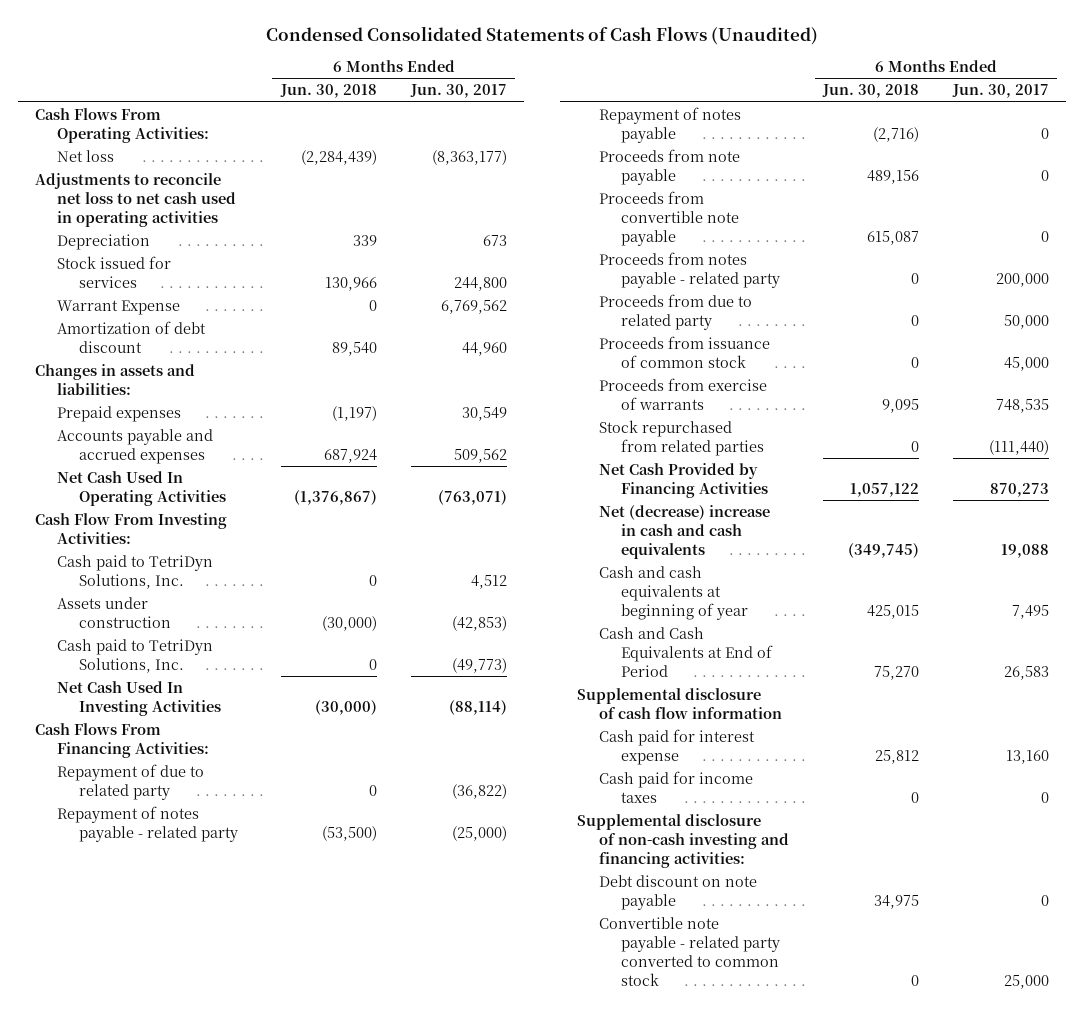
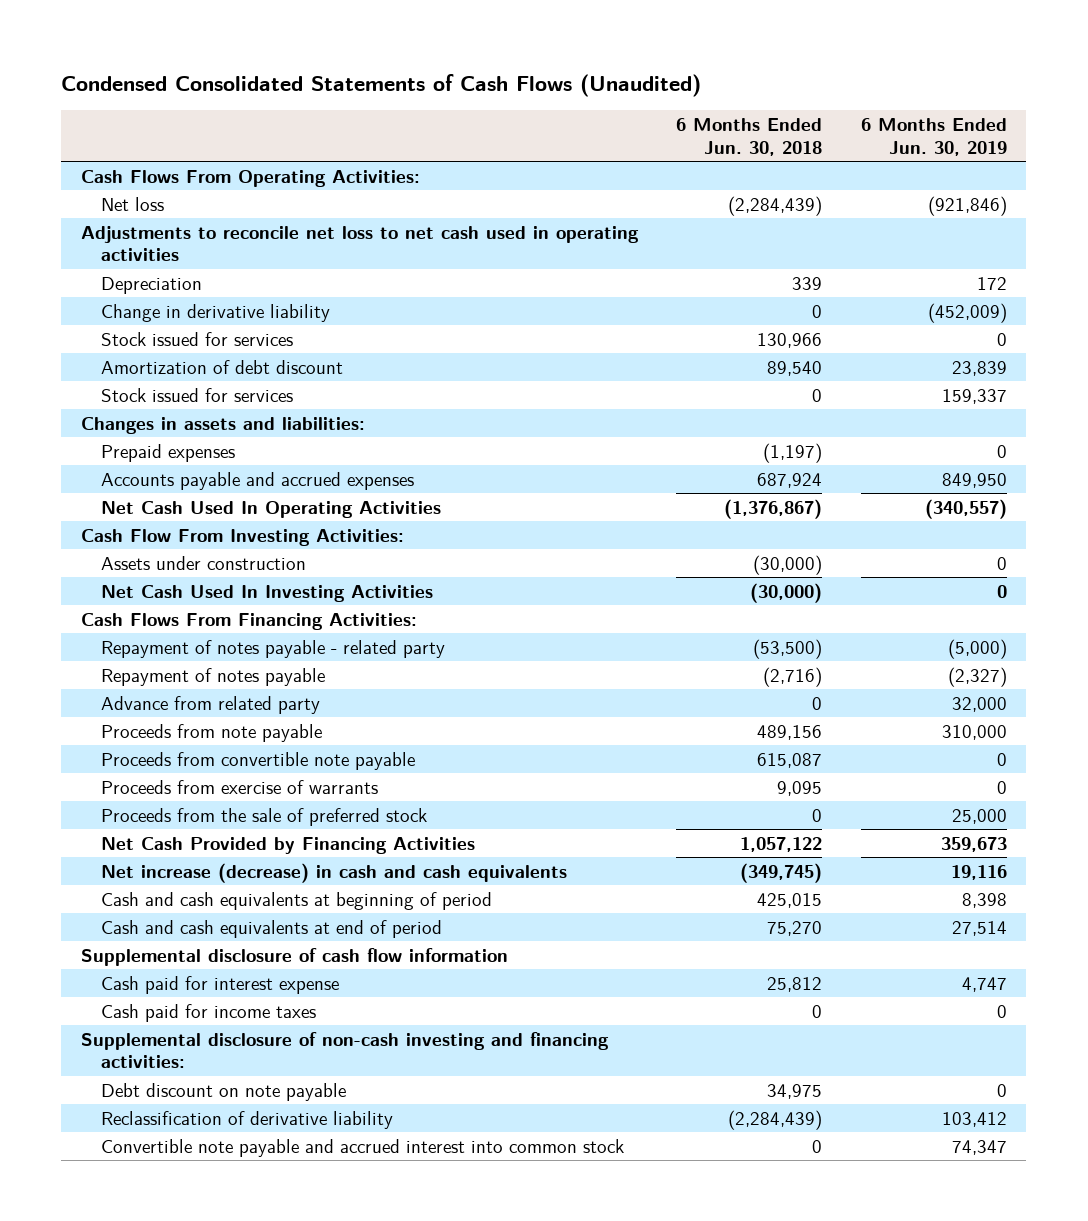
[409,84,507,99] Jun. 30, 2017 -> none
none -> [860,118,1007,156] 6 Months Ended Jun. 30, 2019
none -> [100,303,330,322] Change in derivative liability
[56,299,180,315] Warrant Expense -> none
none -> [100,387,293,402] Stock issued for services
[56,554,213,589] Cash paid to TetriDyn Solutions, Inc. -> none
[56,638,213,673] Cash paid to TetriDyn Solutions, Inc. -> none
[56,763,204,800] Repayment of due to related party -> none
none -> [100,695,320,714] Advance from related party
[599,251,780,288] Proceeds from notes payable - related party -> none
[599,293,753,330] Proceeds from due to related party -> none
[599,335,771,368] Proceeds from issuance of common stock -> none
[599,419,764,456] Stock repurchased from related parties -> none
none -> [100,807,427,826] Proceeds from the sale of preferred stock
[599,504,771,559] Net (decrease) increase in cash and cash equivalents -> [100,862,567,883] Net increase (decrease) in cash and cash equivalents
[599,565,748,620] Cash and cash equivalents at beginning of year -> [100,891,492,910] Cash and cash equivalents at beginning of period
[599,626,773,677] Cash and Cash Equivalents at End of Period -> [100,919,442,938] Cash and cash equivalents at end of period
[599,916,780,986] Convertible note payable - related party converted to common stock -> none
none -> [100,1110,393,1129] Reclassification of derivative liability
none -> [100,1138,624,1157] Convertible note payable and accrued interest into common stock

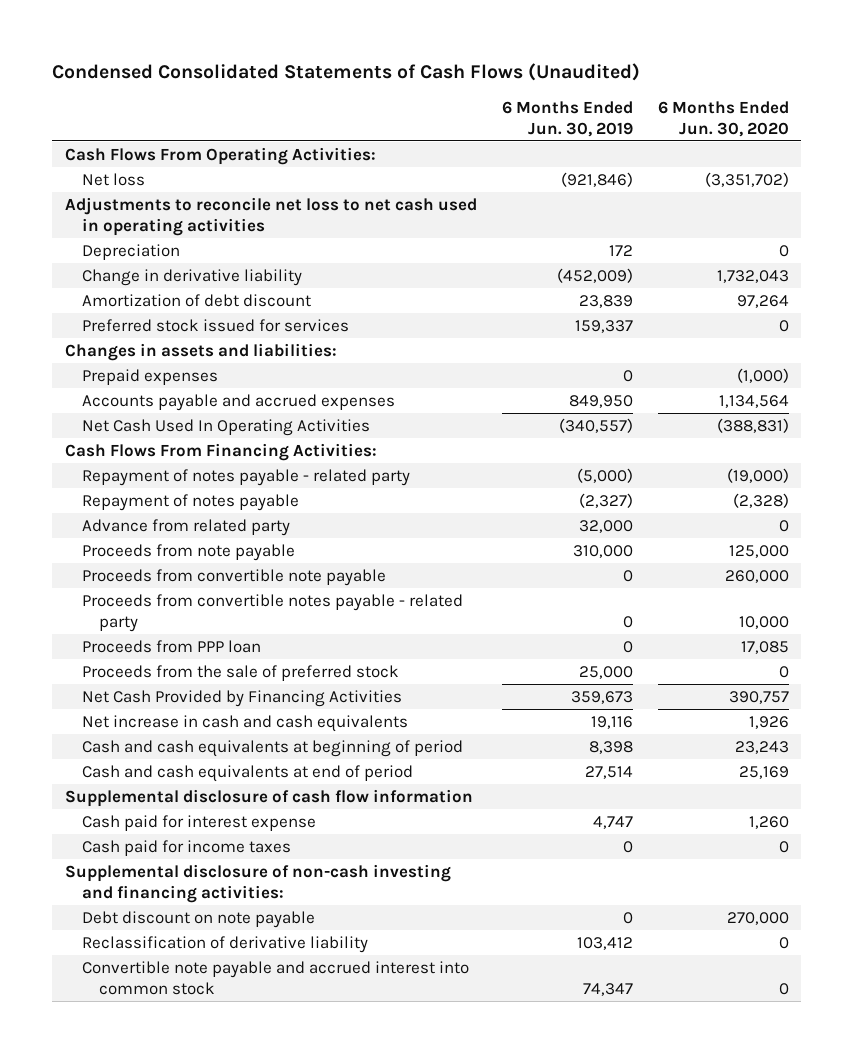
[676,118,823,156] 6 Months Ended Jun. 30, 2018 -> none
none -> [657,100,789,137] 6 Months Ended Jun. 30, 2020
[100,331,293,346] Stock issued for services -> none
[100,387,293,402] Stock issued for services -> [81,318,349,332] Preferred stock issued for services
[80,528,404,546] Cash Flow From Investing Activities: -> none
[100,555,306,570] Assets under construction -> none
[100,584,433,602] Net Cash Used In Investing Activities -> none
[100,779,378,794] Proceeds from exercise of warrants -> none
none -> [81,593,463,632] Proceeds from convertible notes payable - related party
none -> [81,639,261,653] Proceeds from PPP loan
[100,862,567,883] Net increase (decrease) in cash and cash equivalents -> [81,714,408,732] Net increase in cash and cash equivalents

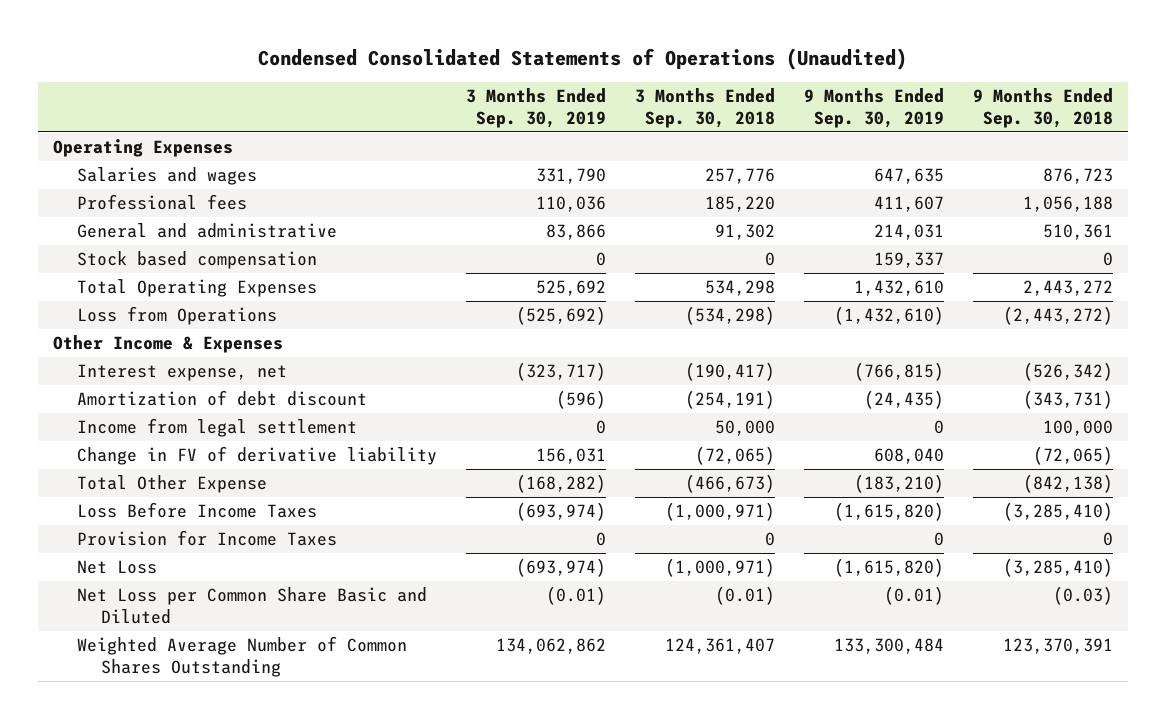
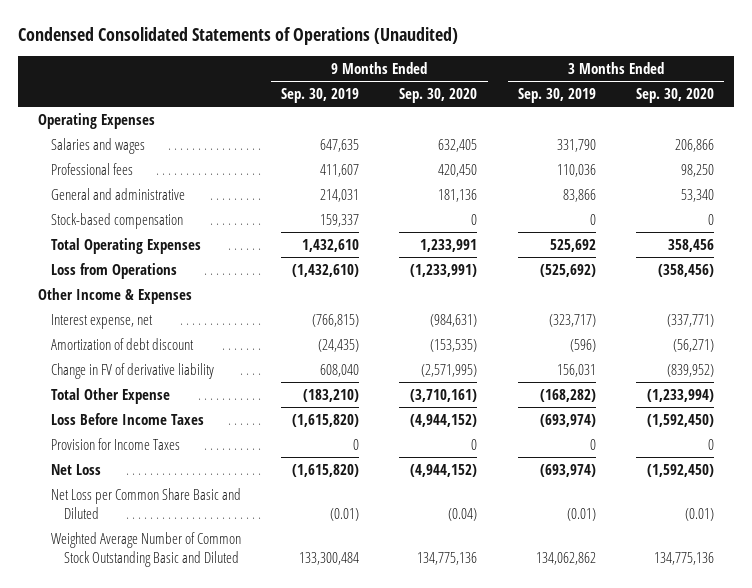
[635,88,776,128] 3 Months Ended Sep. 30, 2018 -> none
[973,88,1114,128] 9 Months Ended Sep. 30, 2018 -> none
none -> [399,88,478,104] Sep. 30, 2020
none -> [636,88,715,104] Sep. 30, 2020
[76,251,317,270] Stock based compensation -> [50,212,183,229] Stock-based compensation
[76,418,357,438] Income from legal settlement -> none
[76,636,407,677] Weighted Average Number of Common Shares Outstanding -> [50,531,241,567] Weighted Average Number of Common Stock Outstanding Basic and Diluted

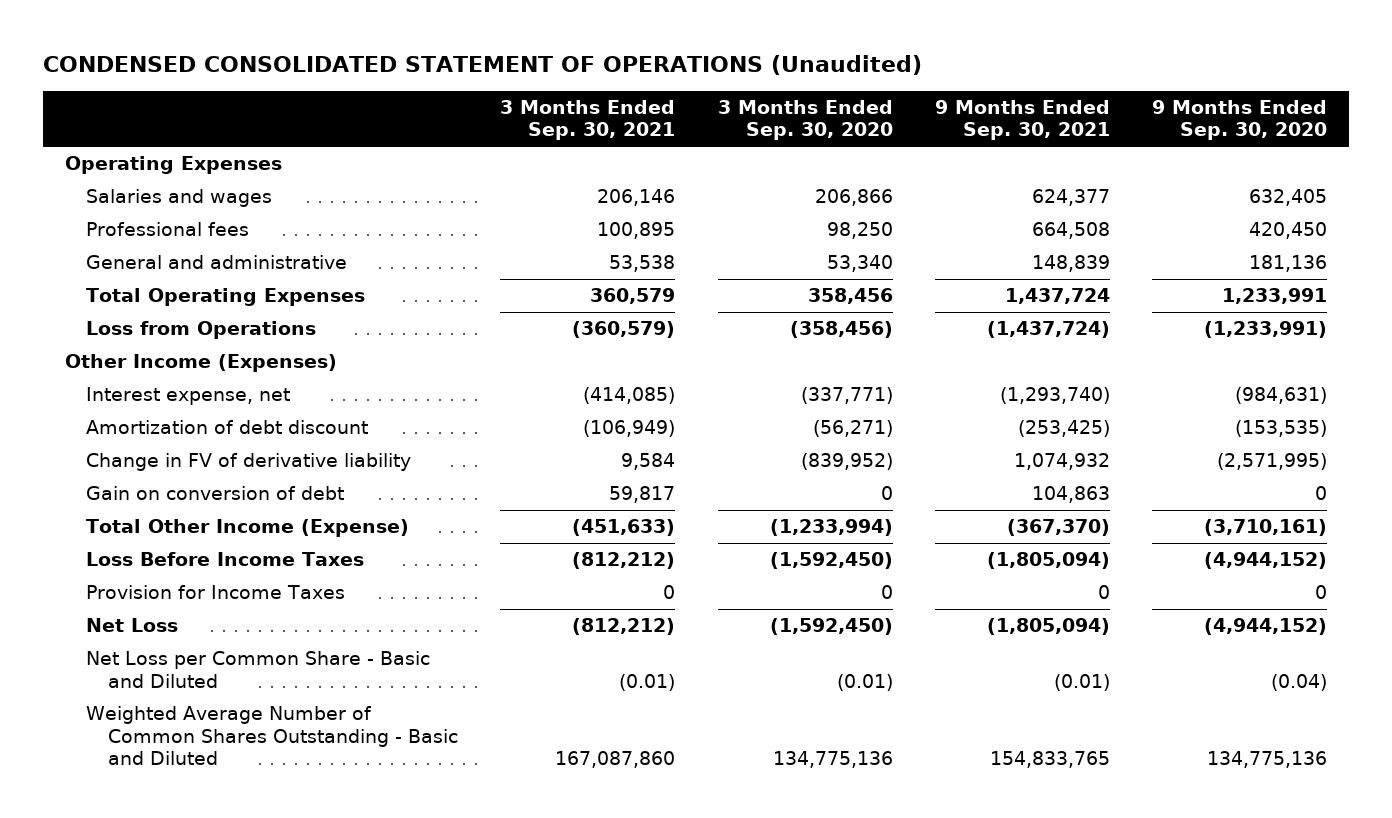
[17,27,458,46] Condensed Consolidated Statements of Operations (Unaudited) -> [43,55,923,76] CONDENSED CONSOLIDATED STATEMENT OF OPERATIONS (Unaudited)
[281,88,360,104] Sep. 30, 2019 -> none
[517,88,596,104] Sep. 30, 2019 -> none
none -> [500,100,676,141] 3 Months Ended Sep. 30, 2021
none -> [935,100,1111,141] 9 Months Ended Sep. 30, 2021
[50,212,183,229] Stock-based compensation -> none
[37,287,192,304] Other Income & Expenses -> [64,354,337,373] Other Income (Expenses)
none -> [86,486,345,501] Gain on conversion of debt
[50,387,170,404] Total Other Expense -> [86,519,410,538] Total Other Income (Expense)
[50,487,241,519] Net Loss per Common Share Basic and Diluted -> [86,651,431,688] Net Loss per Common Share - Basic and Diluted
[50,531,241,567] Weighted Average Number of Common Stock Outstanding Basic and Diluted -> [86,706,458,765] Weighted Average Number of Common Shares Outstanding - Basic and Diluted

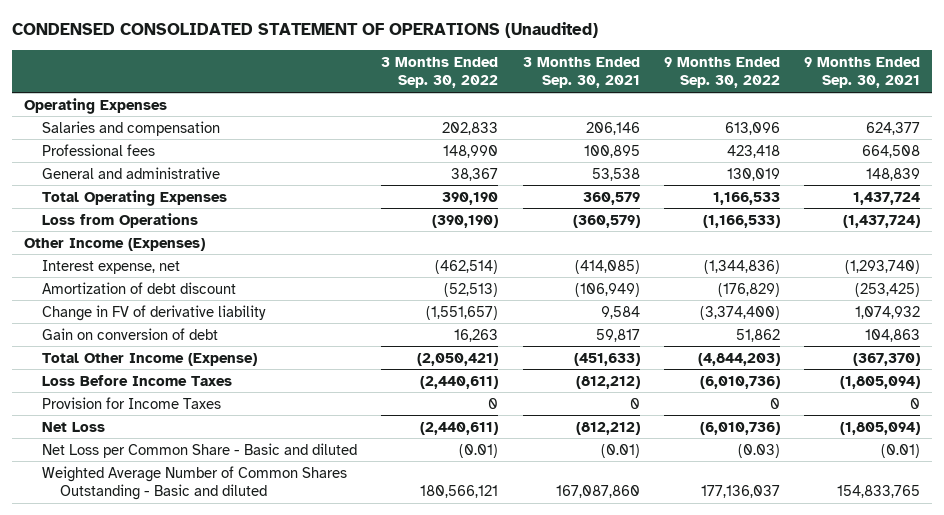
[717,100,893,141] 3 Months Ended Sep. 30, 2020 -> none
[1152,100,1328,141] 9 Months Ended Sep. 30, 2020 -> none
none -> [381,56,499,89] 3 Months Ended Sep. 30, 2022
none -> [663,56,780,89] 9 Months Ended Sep. 30, 2022
[86,189,273,208] Salaries and wages -> [42,120,221,136] Salaries and compensation
[86,651,431,688] Net Loss per Common Share - Basic and Diluted -> [42,442,358,458] Net Loss per Common Share - Basic and diluted
[86,706,458,765] Weighted Average Number of Common Shares Outstanding - Basic and Diluted -> [42,465,348,501] Weighted Average Number of Common Shares Outstanding - Basic and diluted

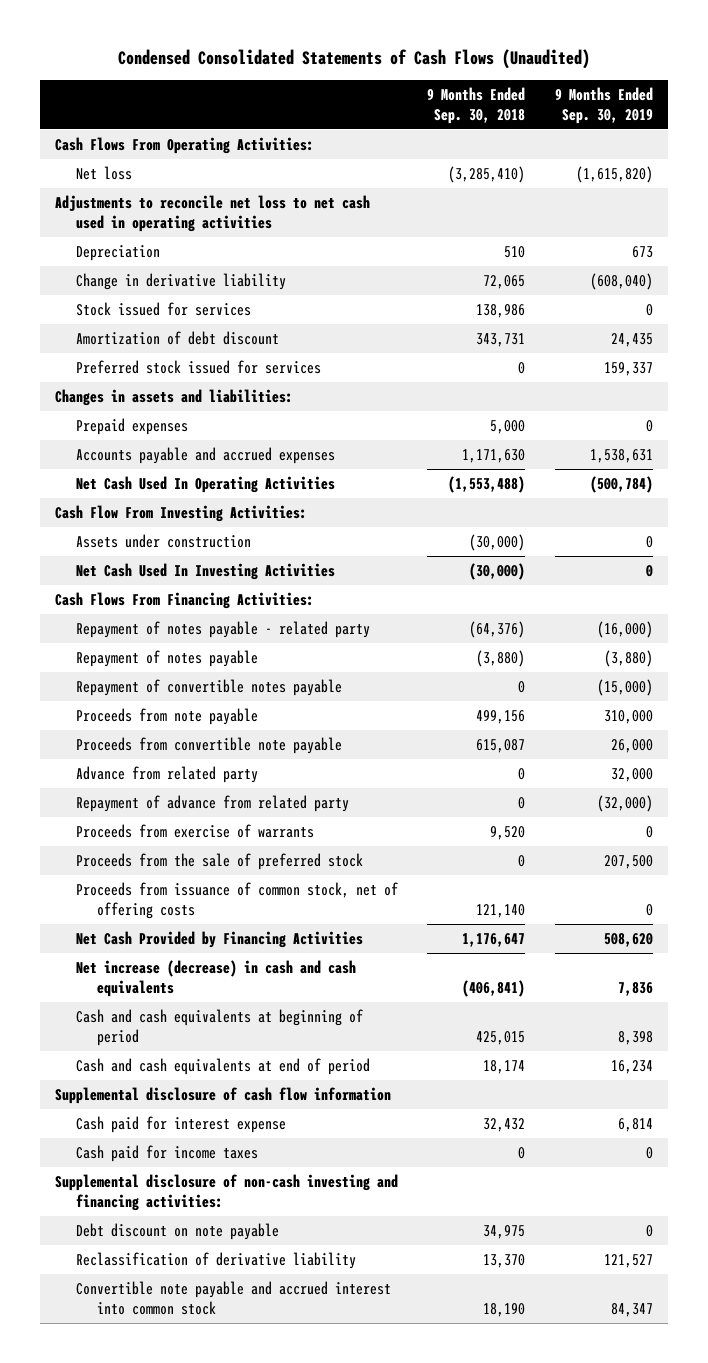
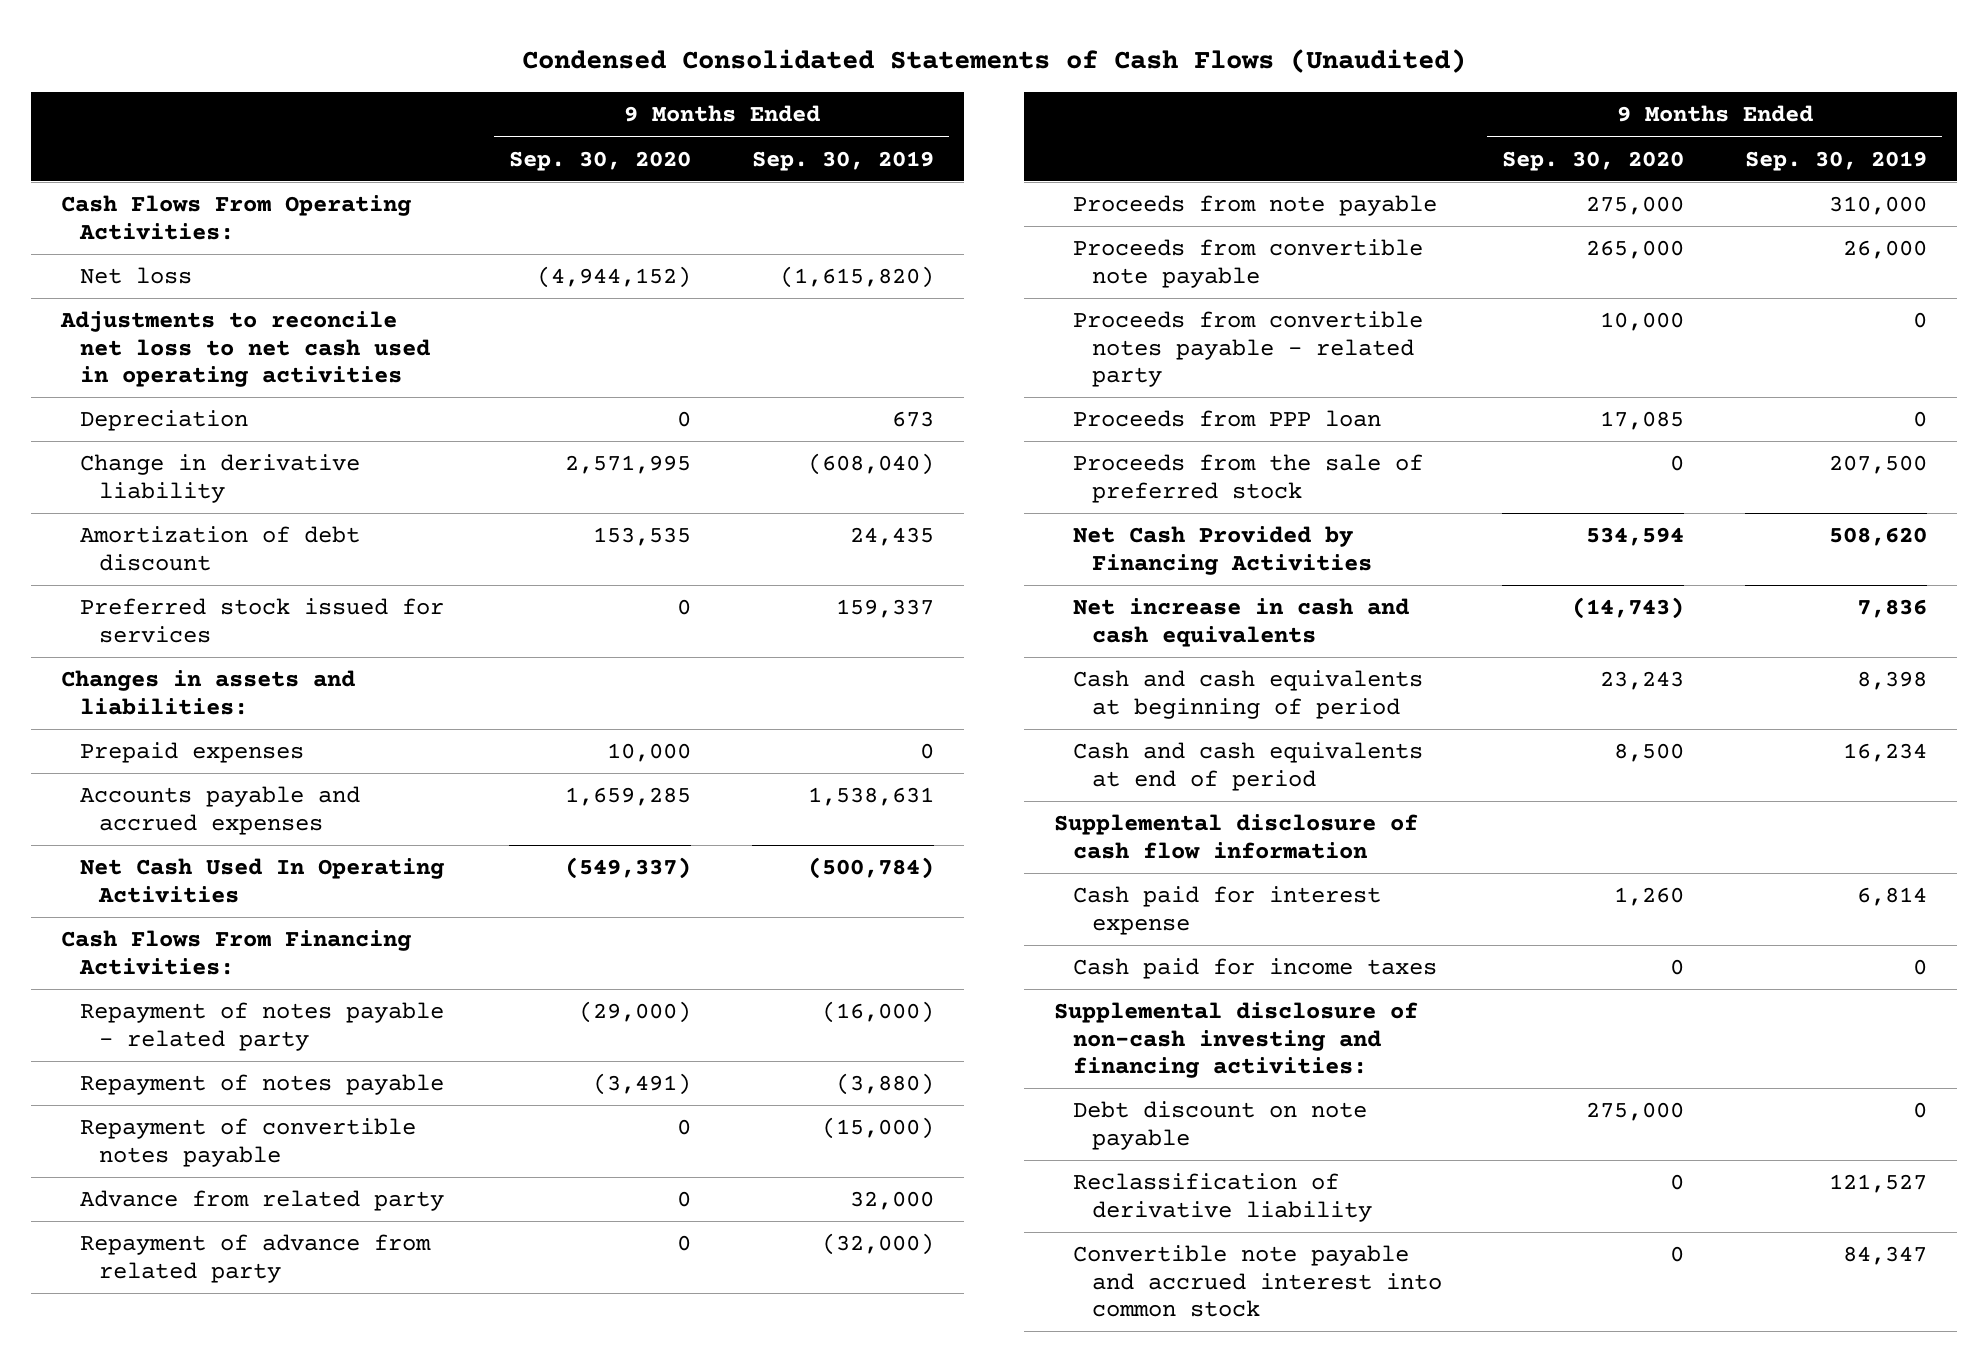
[427,86,526,124] 9 Months Ended Sep. 30, 2018 -> none
none -> [509,150,692,171] Sep. 30, 2020
[75,301,251,316] Stock issued for services -> none
[54,504,307,522] Cash Flow From Investing Activities: -> none
[75,533,251,548] Assets under construction -> none
[75,562,335,580] Net Cash Used In Investing Activities -> none
[75,823,314,838] Proceeds from exercise of warrants -> none
[75,707,258,725] Proceeds from note payable -> [1072,195,1437,217] Proceeds from note payable
[75,736,342,754] Proceeds from convertible note payable -> [1072,239,1423,288] Proceeds from convertible note payable
none -> [1072,311,1423,388] Proceeds from convertible notes payable - related party
none -> [1072,410,1381,428] Proceeds from PPP loan
[75,881,398,920] Proceeds from issuance of common stock, net of offering costs -> none
[75,959,356,998] Net increase (decrease) in cash and cash equivalents -> [1072,598,1409,647] Net increase in cash and cash equivalents

